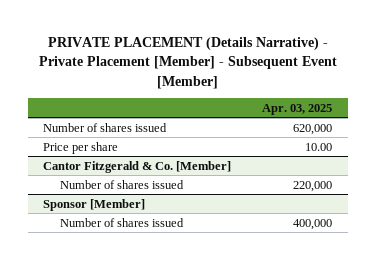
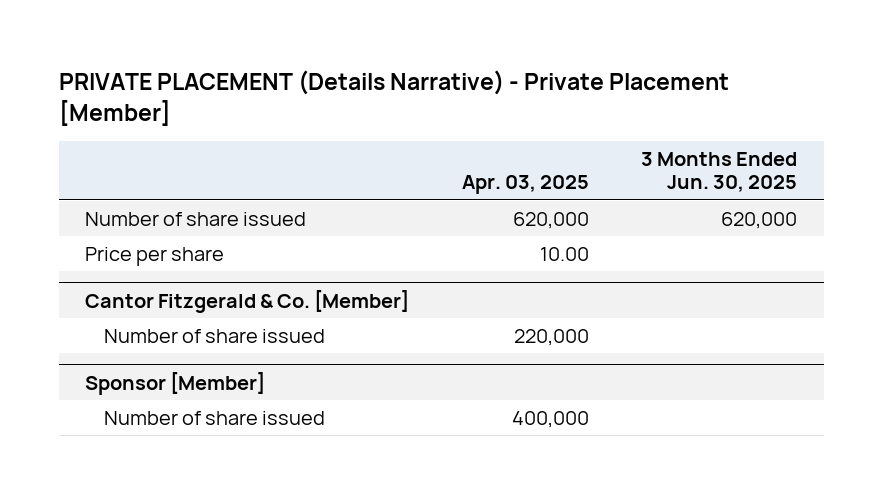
[38,37,337,89] PRIVATE PLACEMENT (Details Narrative) - Private Placement [Member] - Subsequent Event [Member] -> [59,70,730,126] PRIVATE PLACEMENT (Details Narrative) - Private Placement [Member]
none -> [641,151,798,193] 3 Months Ended Jun. 30, 2025
[43,122,168,132] Number of shares issued -> [85,211,307,226] Number of share issued
[60,179,185,189] Number of shares issued -> [104,328,326,343] Number of share issued
[60,217,185,227] Number of shares issued -> [104,410,326,425] Number of share issued

